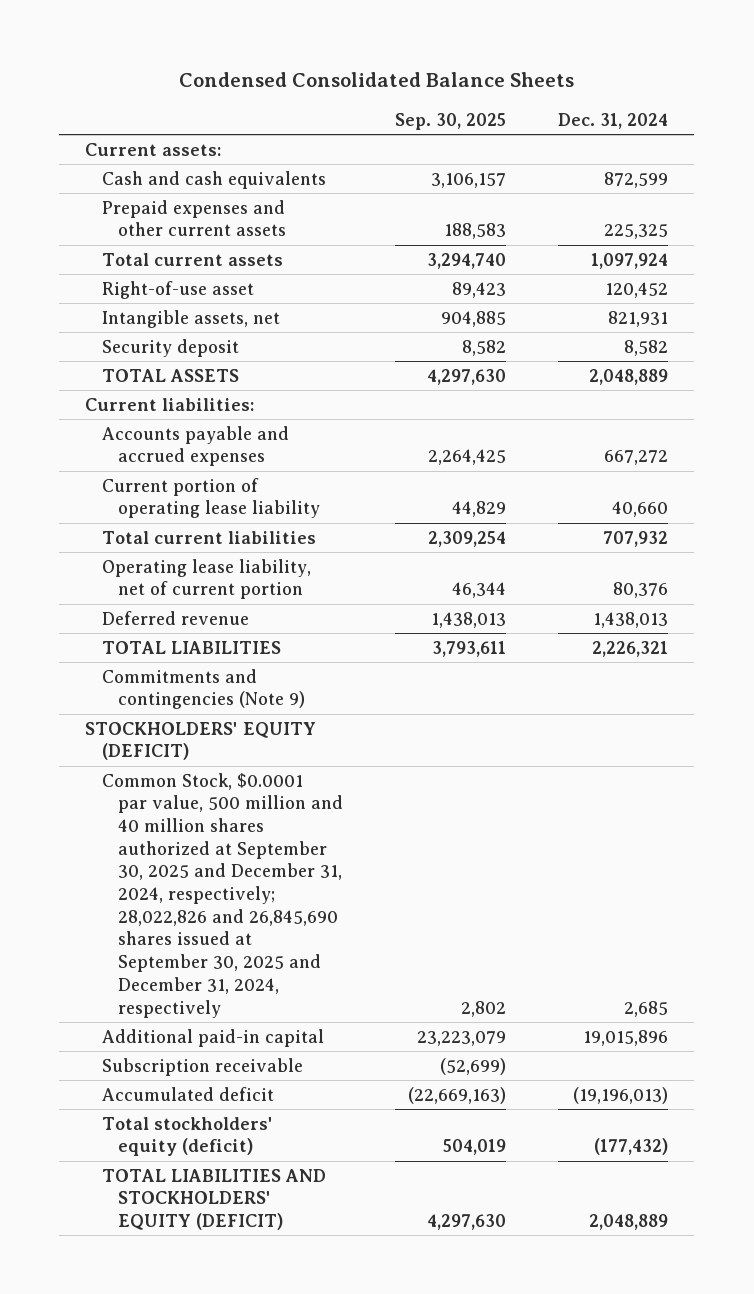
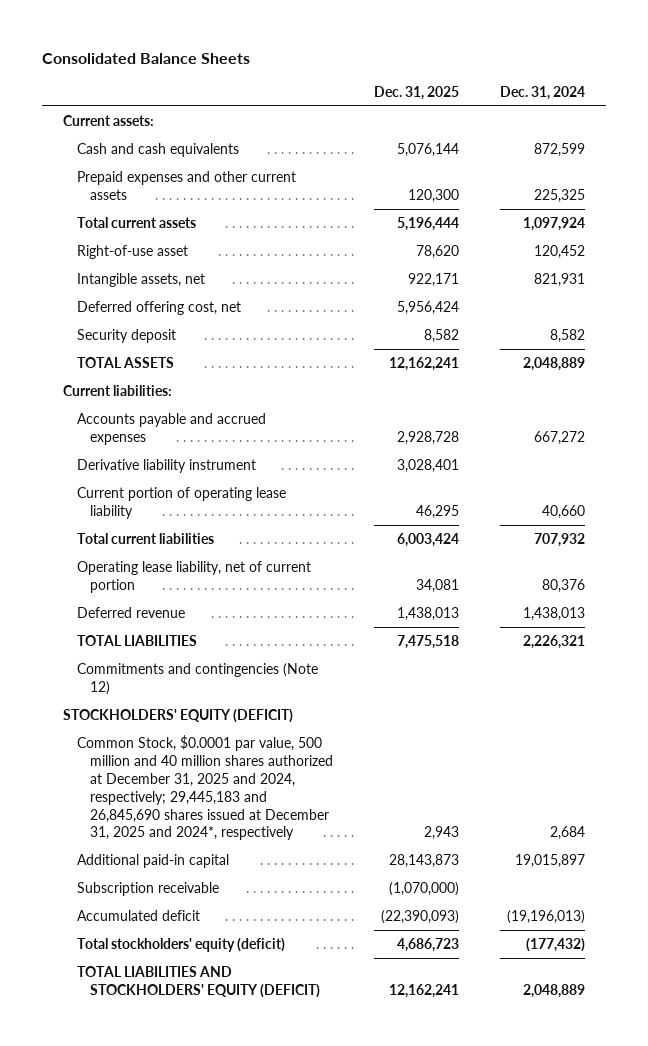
[178,72,574,88] Condensed Consolidated Balance Sheets -> [42,53,251,65] Consolidated Balance Sheets
[395,112,507,130] Sep. 30, 2025 -> none
none -> [374,85,460,100] Dec. 31, 2025
none -> [76,301,241,316] Deferred offering cost, net
none -> [76,459,256,474] Derivative liability instrument
[101,668,306,710] Commitments and contingencies (Note 9) -> [76,663,318,695] Commitments and contingencies (Note 12)
[101,772,344,1018] Common Stock, $0.0001 par value, 500 million and 40 million shares authorized at September 30, 2025 and December 31, 2024, respectively; 28,022,826 and 26,845,690 shares issued at September 30, 2025 and December 31, 2024, respectively -> [76,735,334,841] Common Stock, $0.0001 par value, 500 million and 40 million shares authorized at December 31, 2025 and 2024, respectively; 29,445,183 and 26,845,690 shares issued at December 31, 2025 and 2024*, respectively
[624,1000,669,1017] 2,685 -> [550,826,586,841] 2,684
[583,1029,669,1046] 19,015,896 -> [515,854,586,869] 19,015,897

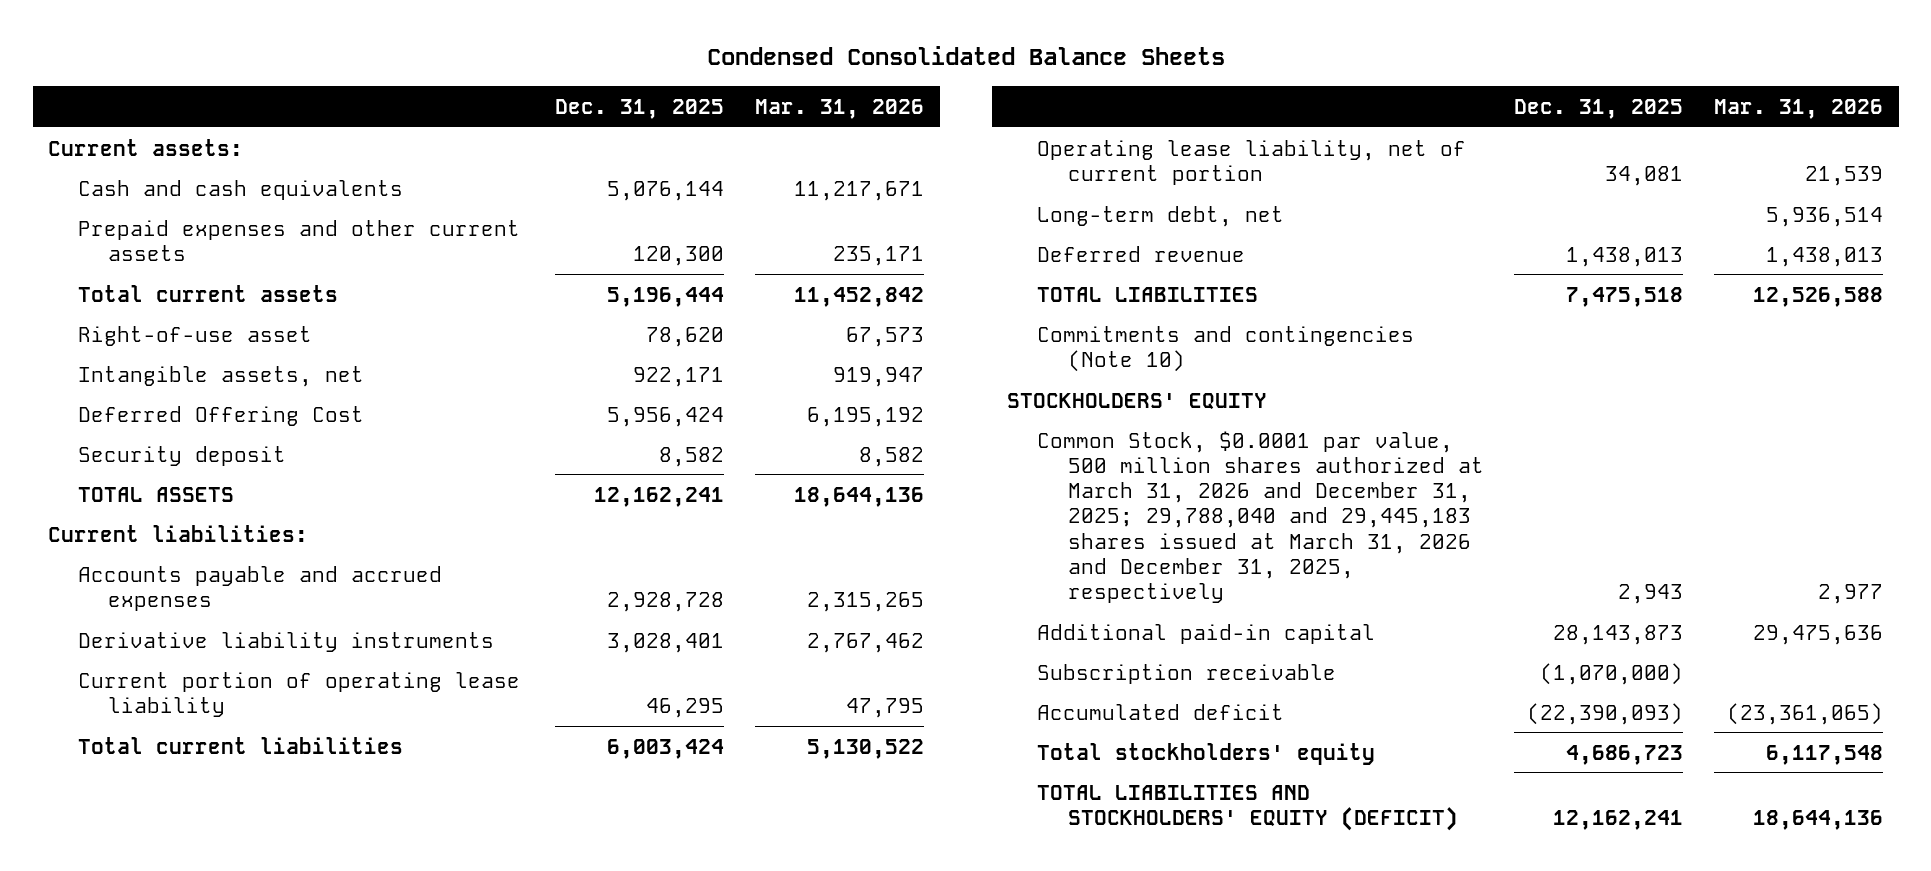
[42,53,251,65] Consolidated Balance Sheets -> [706,46,1225,66] Condensed Consolidated Balance Sheets
[500,85,586,100] Dec. 31, 2024 -> none
none -> [755,98,925,119] Mar. 31, 2026
[76,301,241,316] Deferred offering cost, net -> [78,405,365,426] Deferred Offering Cost
[76,459,256,474] Derivative liability instrument -> [78,631,495,652] Derivative liability instruments
none -> [1037,205,1285,227] Long-term debt, net
[76,663,318,695] Commitments and contingencies (Note 12) -> [1037,325,1415,372] Commitments and contingencies (Note 10)
[62,709,293,724] STOCKHOLDERS' EQUITY (DEFICIT) -> [1007,392,1268,410] STOCKHOLDERS' EQUITY
[76,735,334,841] Common Stock, $0.0001 par value, 500 million and 40 million shares authorized at December 31, 2025 and 2024, respectively; 29,445,183 and 26,845,690 shares issued at December 31, 2025 and 2024*, respectively -> [1037,430,1484,604] Common Stock, $0.0001 par value, 500 million shares authorized at March 31, 2026 and December 31, 2025; 29,788,040 and 29,445,183 shares issued at March 31, 2026 and December 31, 2025, respectively
[76,938,285,953] Total stockholders' equity (deficit) -> [1037,742,1376,765] Total stockholders' equity

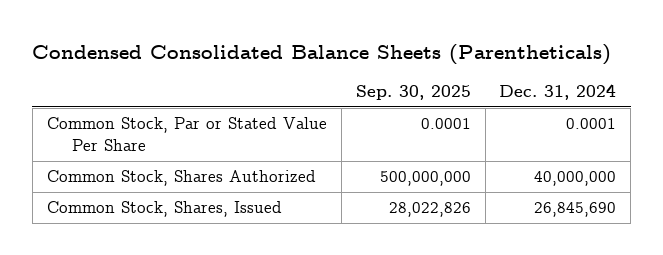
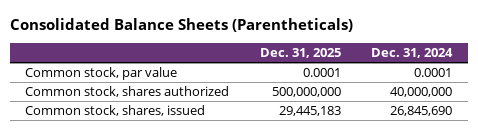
[32,43,612,65] Condensed Consolidated Balance Sheets (Parentheticals) -> [10,18,354,33] Consolidated Balance Sheets (Parentheticals)
[355,85,471,101] Sep. 30, 2025 -> none
none -> [259,47,341,58] Dec. 31, 2025
[46,117,327,152] Common Stock, Par or Stated Value Per Share -> [25,67,178,81] Common stock, par value
[46,170,316,187] Common Stock, Shares Authorized -> [25,86,230,98] Common stock, shares authorized
[46,201,282,218] Common Stock, Shares, Issued -> [25,105,206,117] Common stock, shares, issued

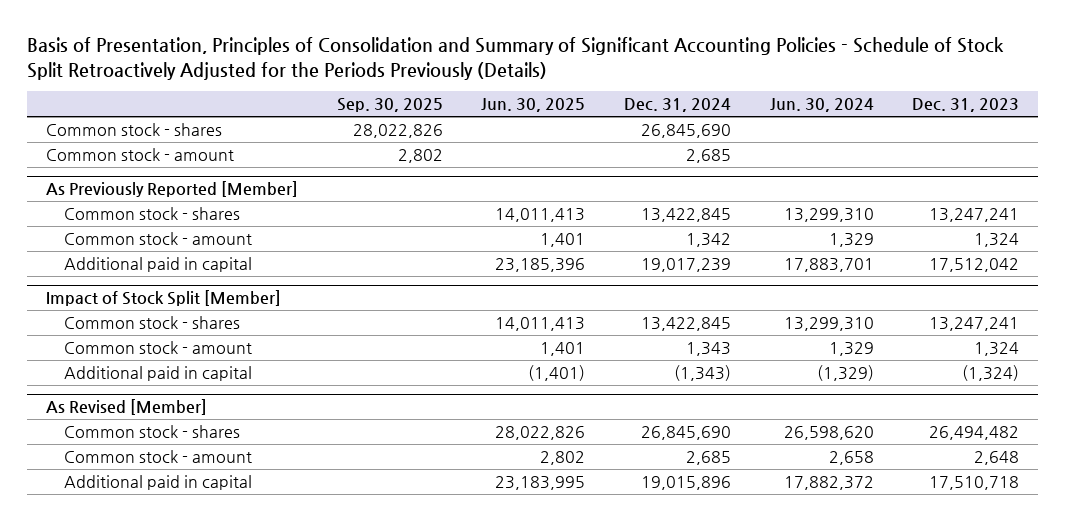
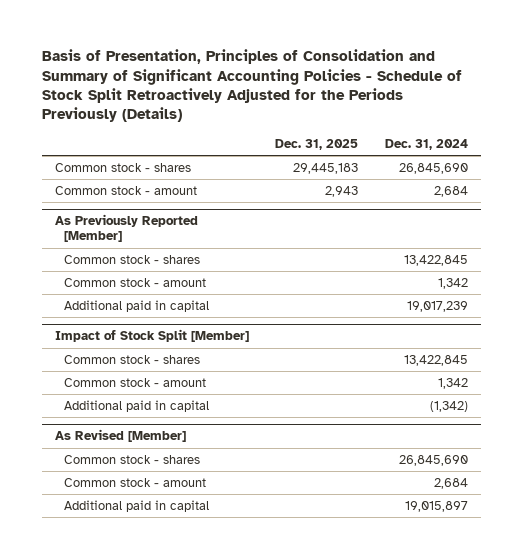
[336,98,443,113] Sep. 30, 2025 -> none
[481,98,586,113] Jun. 30, 2025 -> none
[769,98,874,113] Jun. 30, 2024 -> none
[912,98,1020,113] Dec. 31, 2023 -> none
none -> [275,138,359,150] Dec. 31, 2025
[685,148,731,163] 2,685 -> [433,185,468,197] 2,684
[685,341,731,356] 1,343 -> [437,377,468,389] 1,342
[673,364,731,381] (1,343) -> [429,400,468,412] (1,342)
[685,450,731,465] 2,685 -> [433,477,468,489] 2,684
[640,475,731,490] 19,015,896 -> [404,500,468,512] 19,015,897

